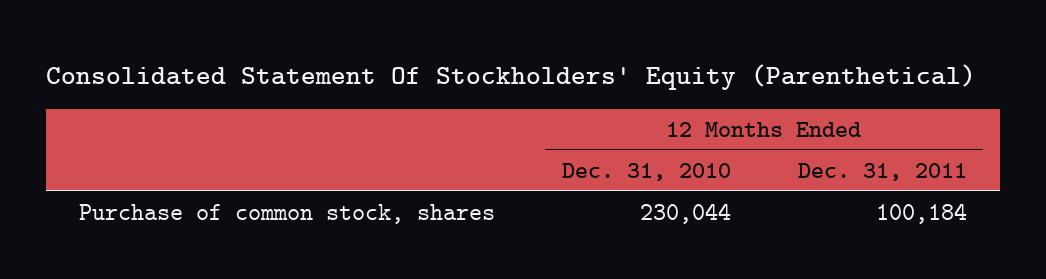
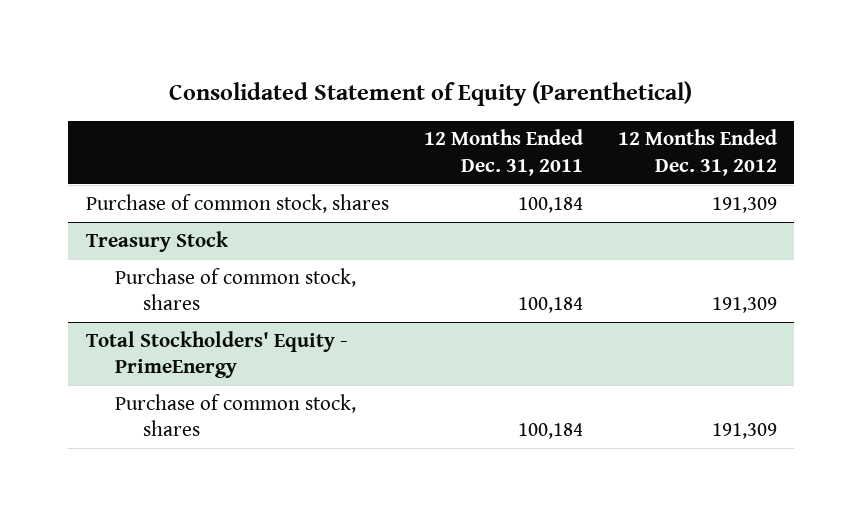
[46,64,977,91] Consolidated Statement Of Stockholders' Equity (Parenthetical) -> [169,81,693,107] Consolidated Statement of Equity (Parenthetical)
[562,162,732,181] Dec. 31, 2010 -> none
none -> [617,129,777,176] 12 Months Ended Dec. 31, 2012
none -> [85,230,229,252] Treasury Stock
none -> [114,267,356,310] Purchase of common stock, shares
none -> [85,330,348,378] Total Stockholders' Equity - PrimeEnergy
none -> [114,393,356,436] Purchase of common stock, shares

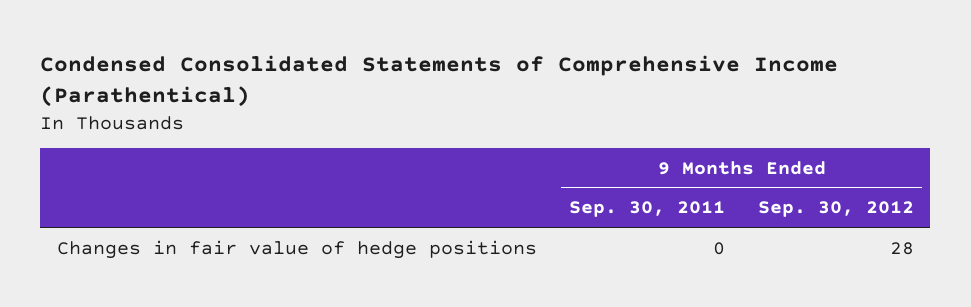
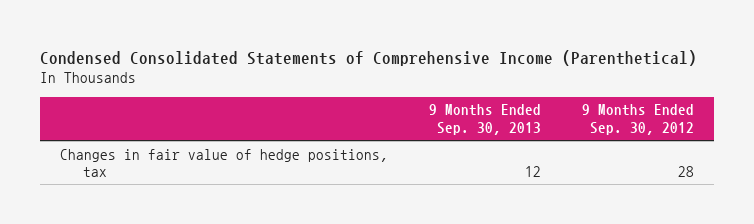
[40,55,839,107] Condensed Consolidated Statements of Comprehensive Income (Parathentical) -> [40,49,698,66] Condensed Consolidated Statements of Comprehensive Income (Parenthetical)
[569,201,726,218] Sep. 30, 2011 -> none
none -> [429,104,542,135] 9 Months Ended Sep. 30, 2013
[56,239,537,259] Changes in fair value of hedge positions -> [60,148,389,177] Changes in fair value of hedge positions, tax

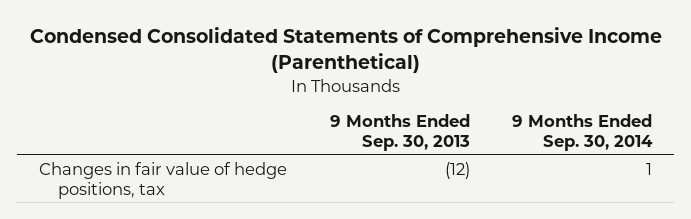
[581,104,694,135] 9 Months Ended Sep. 30, 2012 -> none
none -> [512,114,654,152] 9 Months Ended Sep. 30, 2014
[525,165,542,177] 12 -> [444,161,470,179] (12)

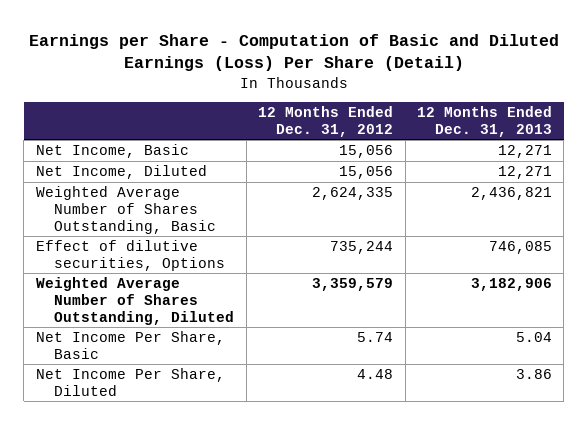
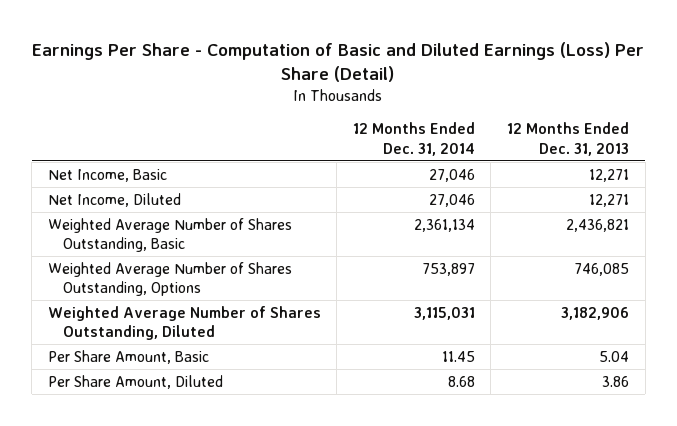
[28,34,559,72] Earnings per Share - Computation of Basic and Diluted Earnings (Loss) Per Share (Detail) -> [32,41,645,82] Earnings Per Share - Computation of Basic and Diluted Earnings (Loss) Per Share (Detail)
[258,105,394,137] 12 Months Ended Dec. 31, 2012 -> none
none -> [352,122,475,156] 12 Months Ended Dec. 31, 2014
[35,240,226,271] Effect of dilutive securities, Options -> [47,261,292,297] Weighted Average Number of Shares Outstanding, Options
[35,331,225,359] Net Income Per Share, Basic -> [47,349,209,364] Per Share Amount, Basic
[35,368,225,396] Net Income Per Share, Diluted -> [47,374,223,389] Per Share Amount, Diluted

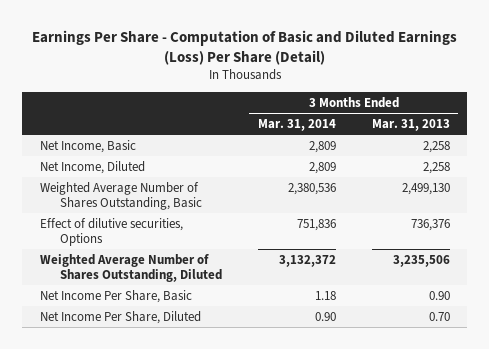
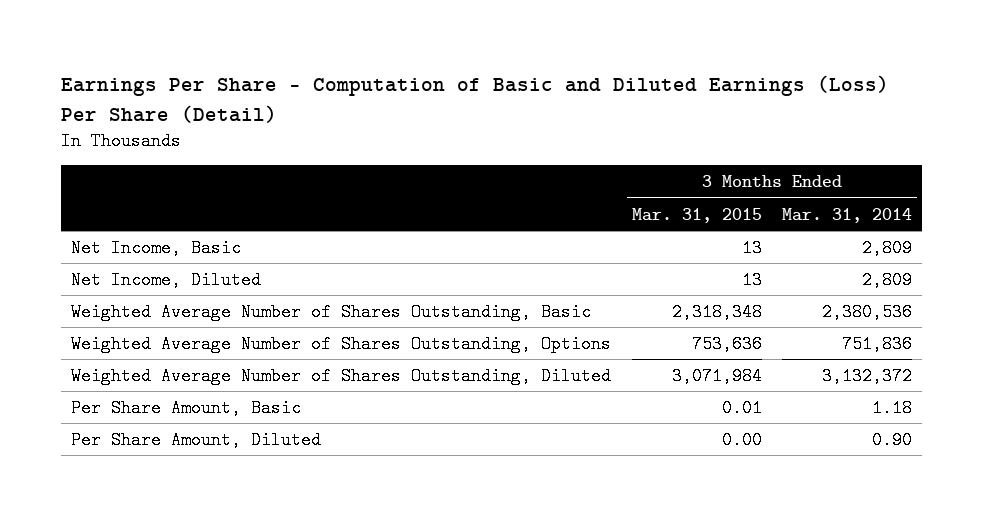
[371,119,450,132] Mar. 31, 2013 -> none
none -> [631,207,762,223] Mar. 31, 2015
[39,217,183,246] Effect of dilutive securities, Options -> [71,334,612,353] Weighted Average Number of Shares Outstanding, Options
[39,289,192,303] Net Income Per Share, Basic -> [71,398,302,417] Per Share Amount, Basic
[39,310,201,324] Net Income Per Share, Diluted -> [71,430,322,449] Per Share Amount, Diluted

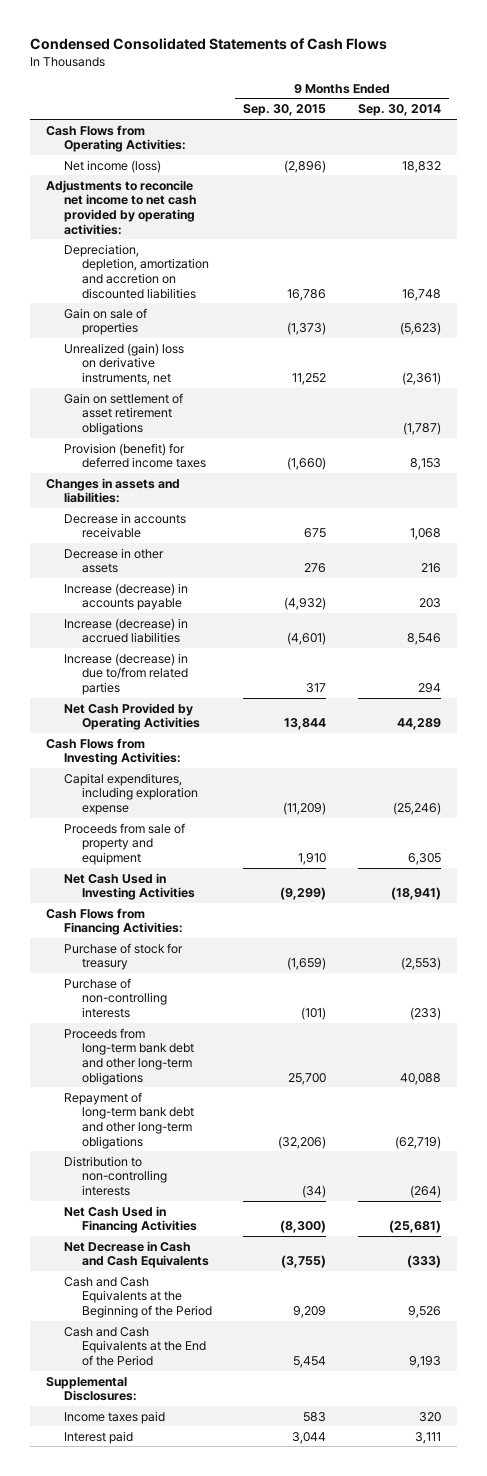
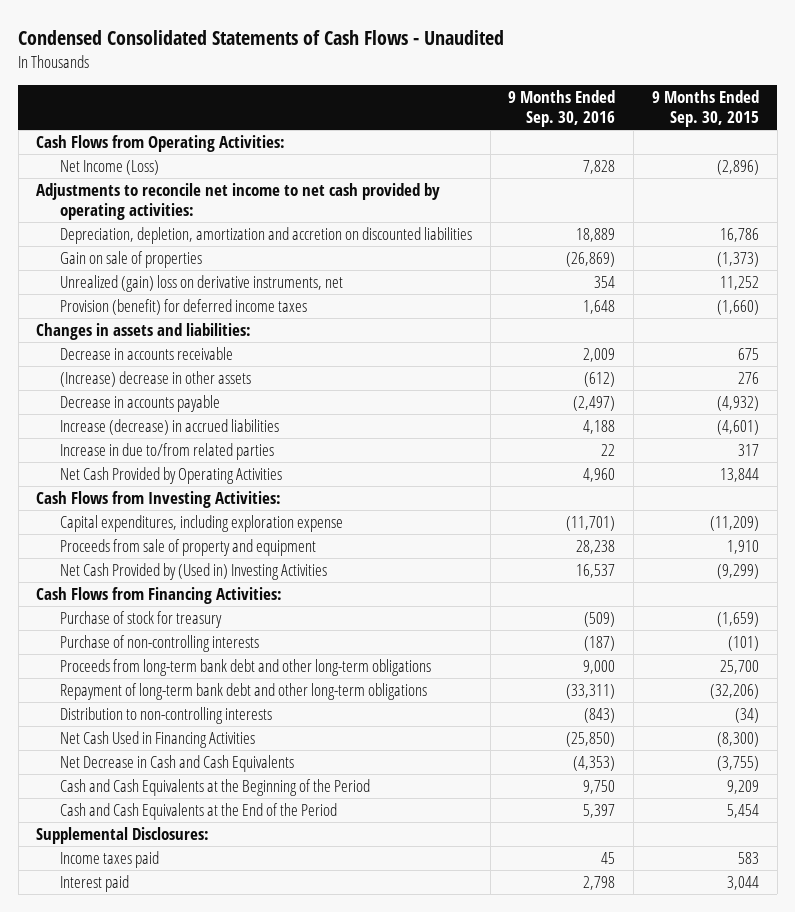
[29,38,387,51] Condensed Consolidated Statements of Cash Flows -> [18,29,505,45] Condensed Consolidated Statements of Cash Flows - Unaudited
[358,104,442,117] Sep. 30, 2014 -> none
none -> [508,90,616,128] 9 Months Ended Sep. 30, 2016
[63,159,161,173] Net income (loss) -> [59,160,159,176] Net Income (Loss)
[63,392,183,435] Gain on settlement of asset retirement obligations -> none
[63,547,164,574] Decrease in other assets -> [59,371,251,388] (Increase) decrease in other assets
[63,582,188,611] Increase (decrease) in accounts payable -> [59,395,220,413] Decrease in accounts payable
[63,652,188,695] Increase (decrease) in due to/from related parties -> [59,443,274,461] Increase in due to/from related parties
[63,872,195,901] Net Cash Used in Investing Activities -> [59,563,327,581] Net Cash Provided by (Used in) Investing Activities

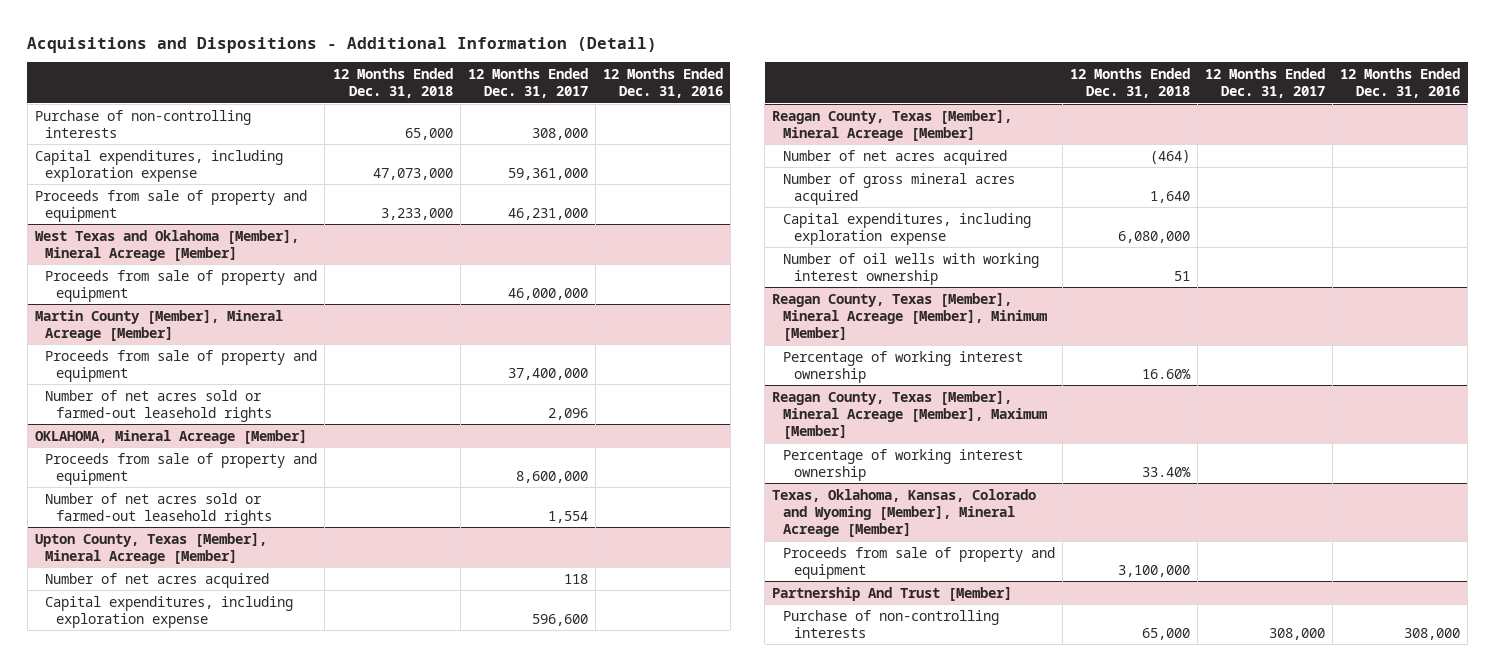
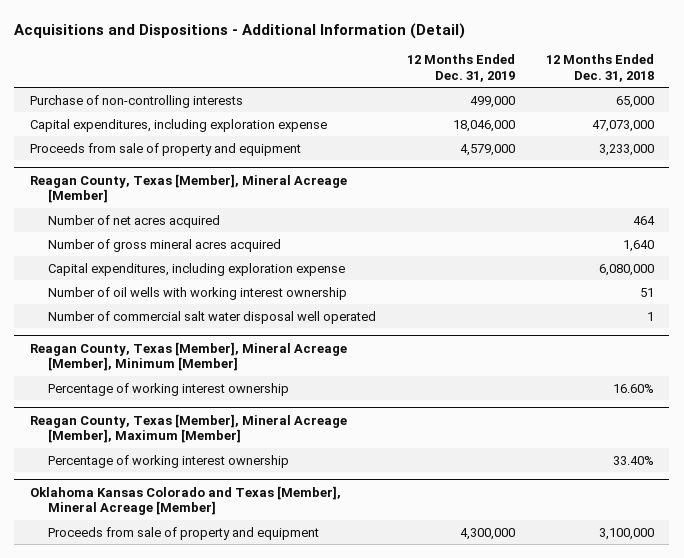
[467,68,588,99] 12 Months Ended Dec. 31, 2017 -> none
[602,68,723,99] 12 Months Ended Dec. 31, 2016 -> none
none -> [406,54,515,82] 12 Months Ended Dec. 31, 2019
[34,229,299,261] West Texas and Oklahoma [Member], Mineral Acreage [Member] -> none
[45,269,318,302] Proceeds from sale of property and equipment -> none
[34,309,283,341] Martin County [Member], Mineral Acreage [Member] -> none
[45,349,318,382] Proceeds from sale of property and equipment -> none
[45,389,273,422] Number of net acres sold or farmed-out leasehold rights -> none
[34,429,307,444] OKLAHOMA, Mineral Acreage [Member] -> none
[45,452,318,485] Proceeds from sale of property and equipment -> none
[45,492,273,525] Number of net acres sold or farmed-out leasehold rights -> none
[34,532,267,564] Upton County, Texas [Member], Mineral Acreage [Member] -> none
[45,572,270,588] Number of net acres acquired -> none
[45,595,294,628] Capital expenditures, including exploration expense -> none
[1150,149,1191,164] (464) -> [632,215,655,225] 464
none -> [47,310,376,324] Number of commercial salt water disposal well operated
[772,488,1037,537] Texas, Oklahoma, Kansas, Colorado and Wyoming [Member], Mineral Acreage [Member] -> [29,485,341,516] Oklahoma Kansas Colorado and Texas [Member], Mineral Acreage [Member]
[772,586,1013,601] Partnership And Trust [Member] -> none
[783,609,1000,638] Purchase of non-controlling interests -> none

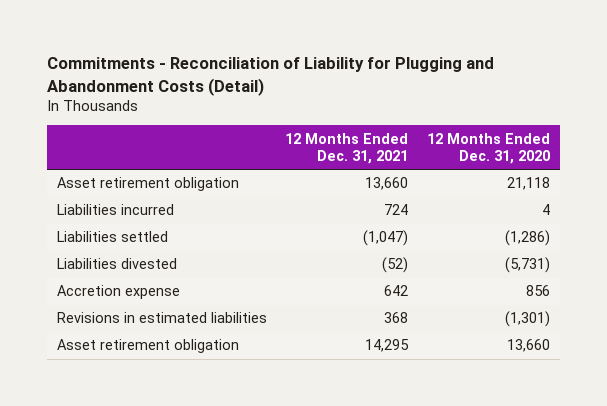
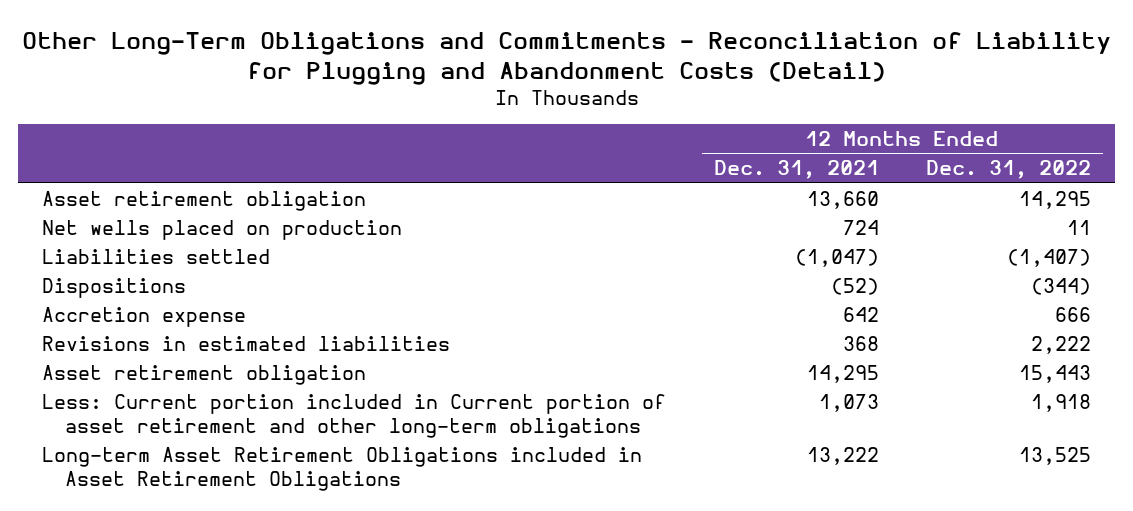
[47,57,495,96] Commitments - Reconciliation of Liability for Plugging and Abandonment Costs (Detail) -> [21,31,1111,85] Other Long-Term Obligations and Commitments - Reconciliation of Liability for Plugging and Abandonment Costs (Detail)
[427,132,551,164] 12 Months Ended Dec. 31, 2020 -> none
none -> [926,160,1092,180] Dec. 31, 2022
[56,204,174,216] Liabilities incurred -> [42,219,403,240] Net wells placed on production
[56,258,177,270] Liabilities divested -> [42,277,187,298] Dispositions
none -> [42,393,667,439] Less: Current portion included in Current portion of asset retirement and other long-term obligations
none -> [42,446,643,492] Long-term Asset Retirement Obligations included in Asset Retirement Obligations

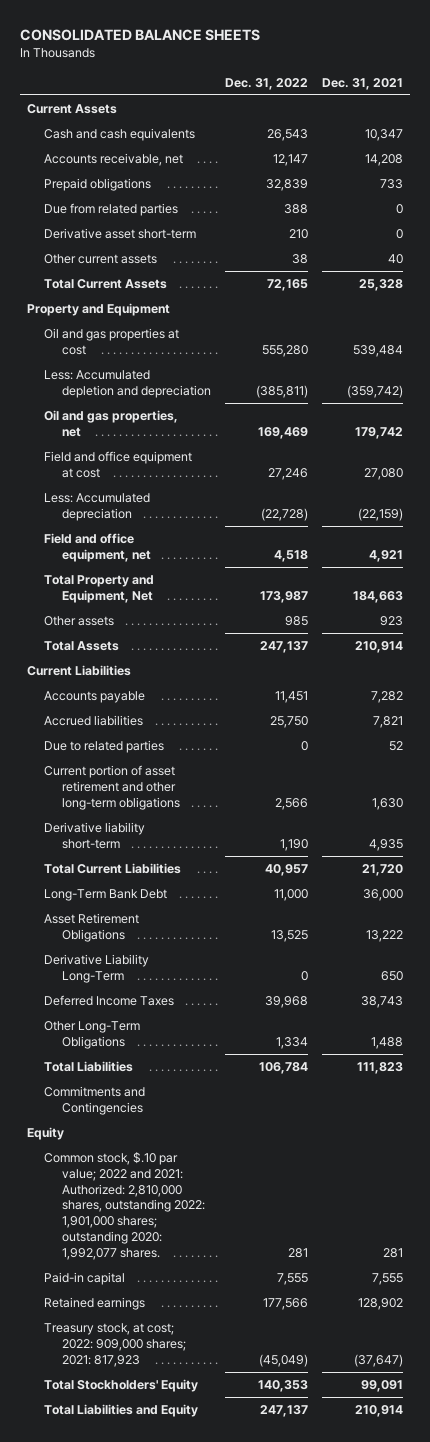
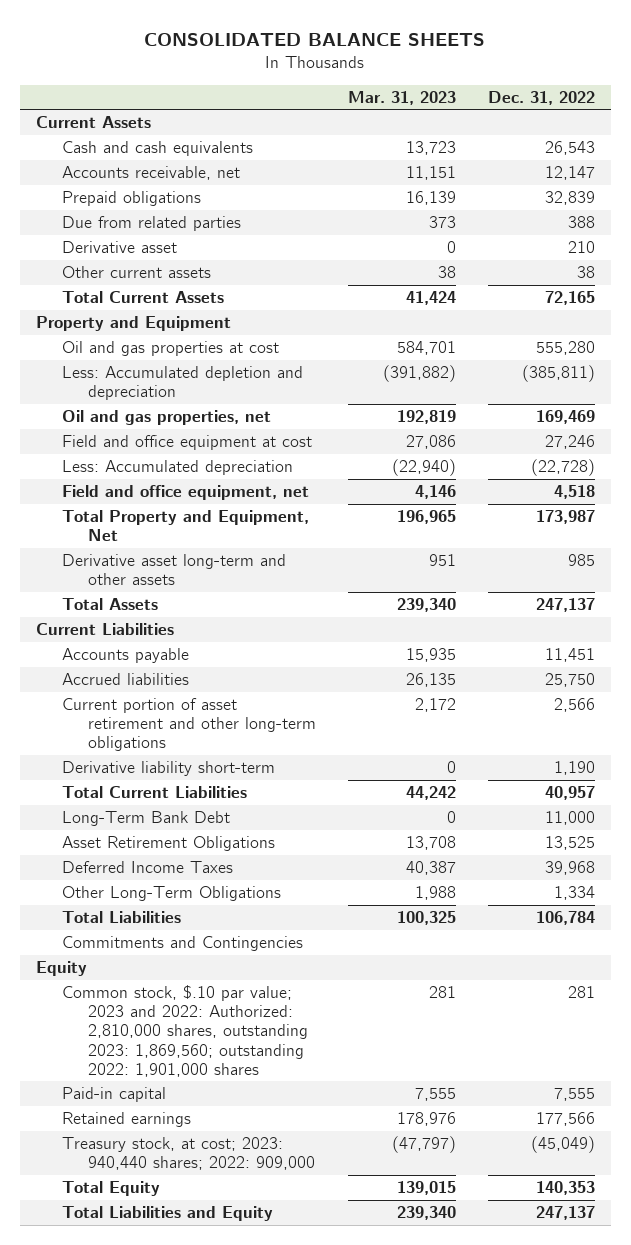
[321,77,403,90] Dec. 31, 2021 -> none
none -> [347,90,456,105] Mar. 31, 2023
[44,228,197,240] Derivative asset short-term -> [61,240,177,253] Derivative asset
[44,616,115,627] Other assets -> [61,553,286,586] Derivative asset long-term and other assets
[44,740,165,754] Due to related parties -> none
[44,954,150,983] Derivative Liability Long-Term -> none
[44,1152,205,1260] Common stock, $.10 par value; 2022 and 2021: Authorized: 2,810,000 shares, outstanding 2022: 1,901,000 shares; outstanding 2020: 1,992,077 shares. -> [61,984,308,1077] Common stock, $.10 par value; 2023 and 2022: Authorized: 2,810,000 shares, outstanding 2023: 1,869,560; outstanding 2022: 1,901,000 shares
[44,1323,186,1367] Treasury stock, at cost; 2022: 909,000 shares; 2021: 817,923 -> [61,1136,315,1171] Treasury stock, at cost; 2023: 940,440 shares; 2022: 909,000
[44,1379,199,1393] Total Stockholders' Equity -> [61,1180,160,1196] Total Equity

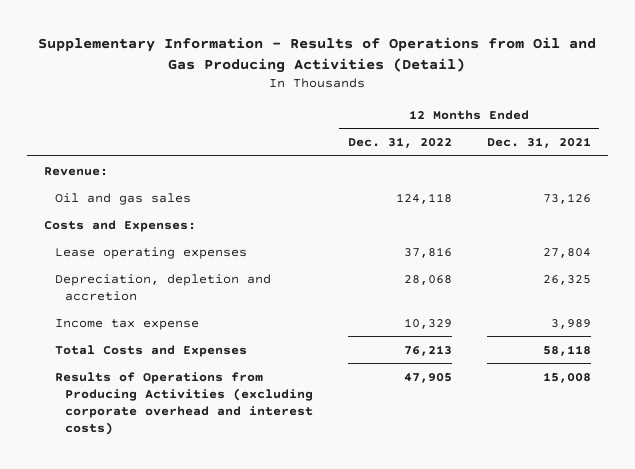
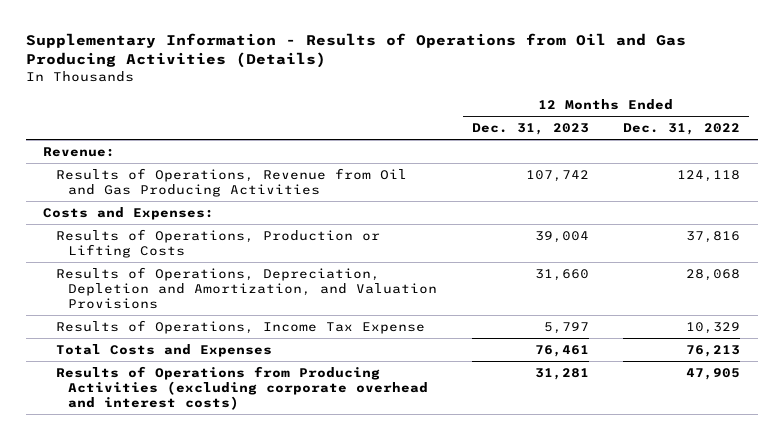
[38,37,597,74] Supplementary Information - Results of Operations from Oil and Gas Producing Activities (Detail) -> [25,33,686,69] Supplementary Information - Results of Operations from Oil and Gas Producing Activities (Details)
[486,136,591,148] Dec. 31, 2021 -> none
none -> [471,123,589,136] Dec. 31, 2023
[54,192,191,205] Oil and gas sales -> [55,167,407,197] Results of Operations, Revenue from Oil and Gas Producing Activities
[54,246,247,259] Lease operating expenses -> [55,228,380,258] Results of Operations, Production or Lifting Costs
[54,273,271,301] Depreciation, depletion and accretion -> [55,266,438,310] Results of Operations, Depreciation, Depletion and Amortization, and Valuation Provisions
[54,318,199,330] Income tax expense -> [55,319,425,334] Results of Operations, Income Tax Expense

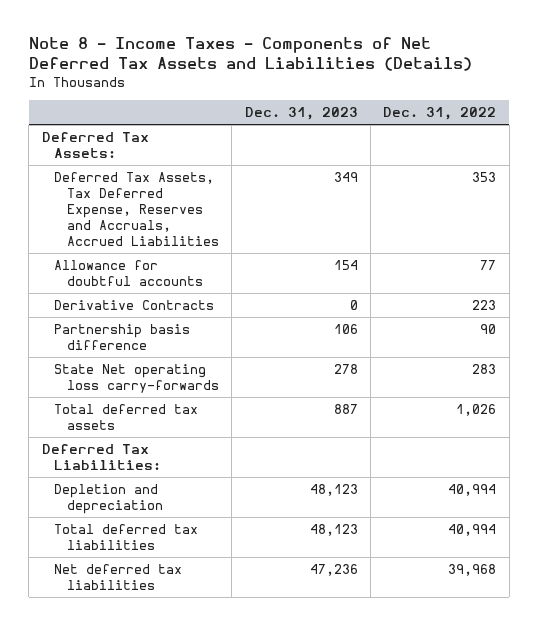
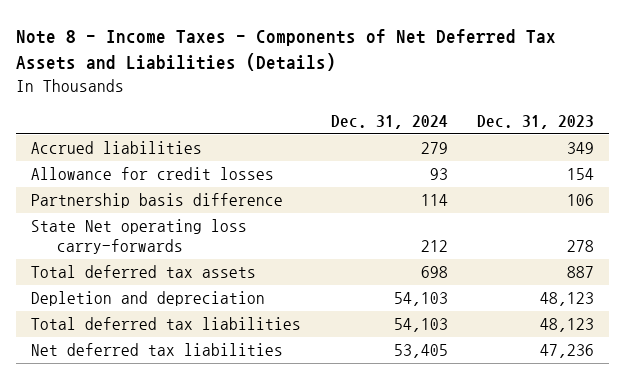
[383,107,497,121] Dec. 31, 2022 -> none
none -> [330,114,448,129] Dec. 31, 2024
[41,132,149,159] Deferred Tax Assets: -> none
[54,300,215,311] Derivative Contracts -> none
[54,172,220,247] Deferred Tax Assets, Tax Deferred Expense, Reserves and Accruals, Accrued Liabilities -> [31,141,203,155] Accrued liabilities
[54,260,204,287] Allowance for doubtful accounts -> [31,167,275,181] Allowance for credit losses
[41,444,162,471] Deferred Tax Liabilities: -> none

